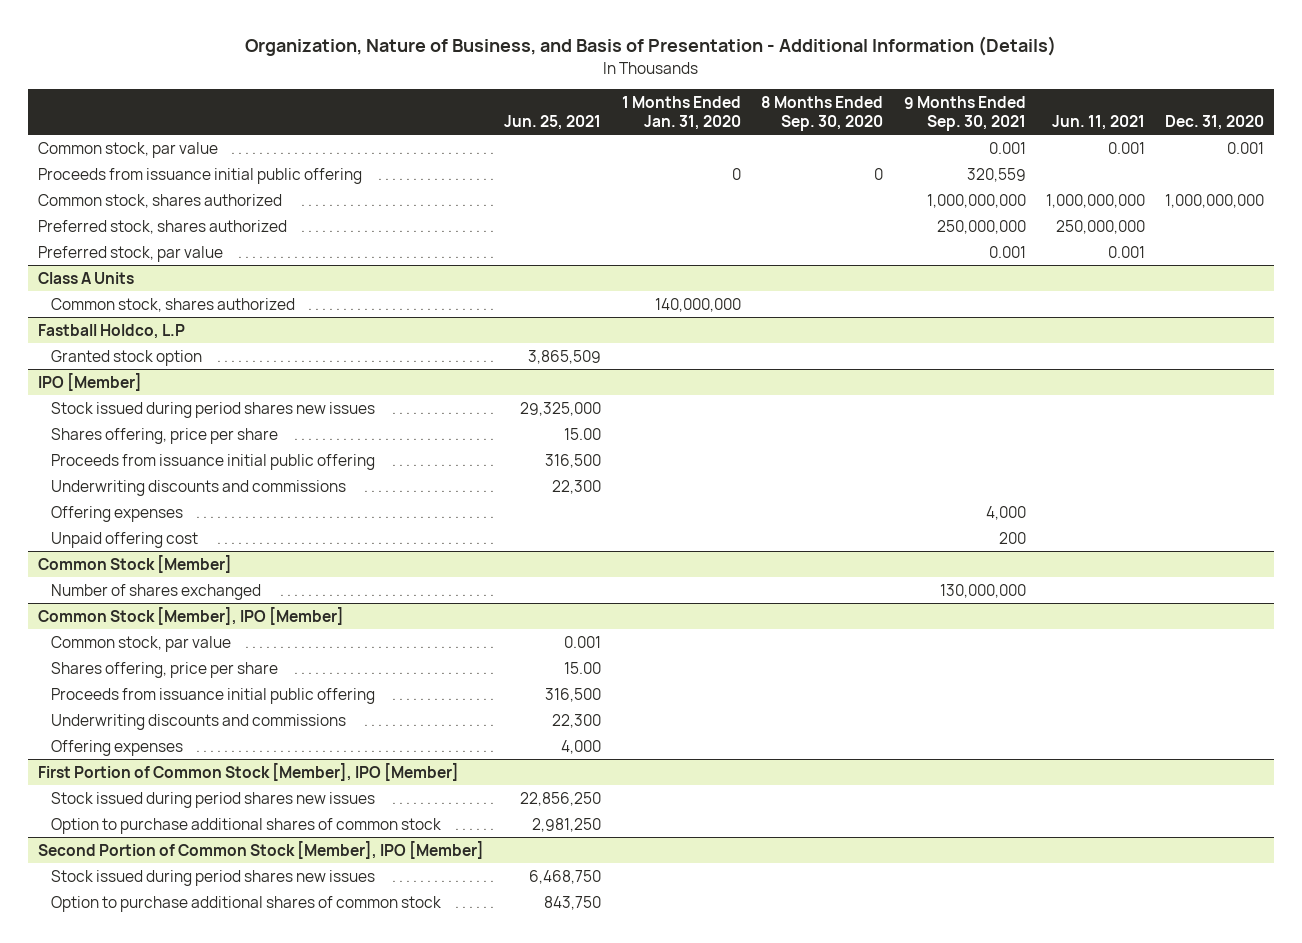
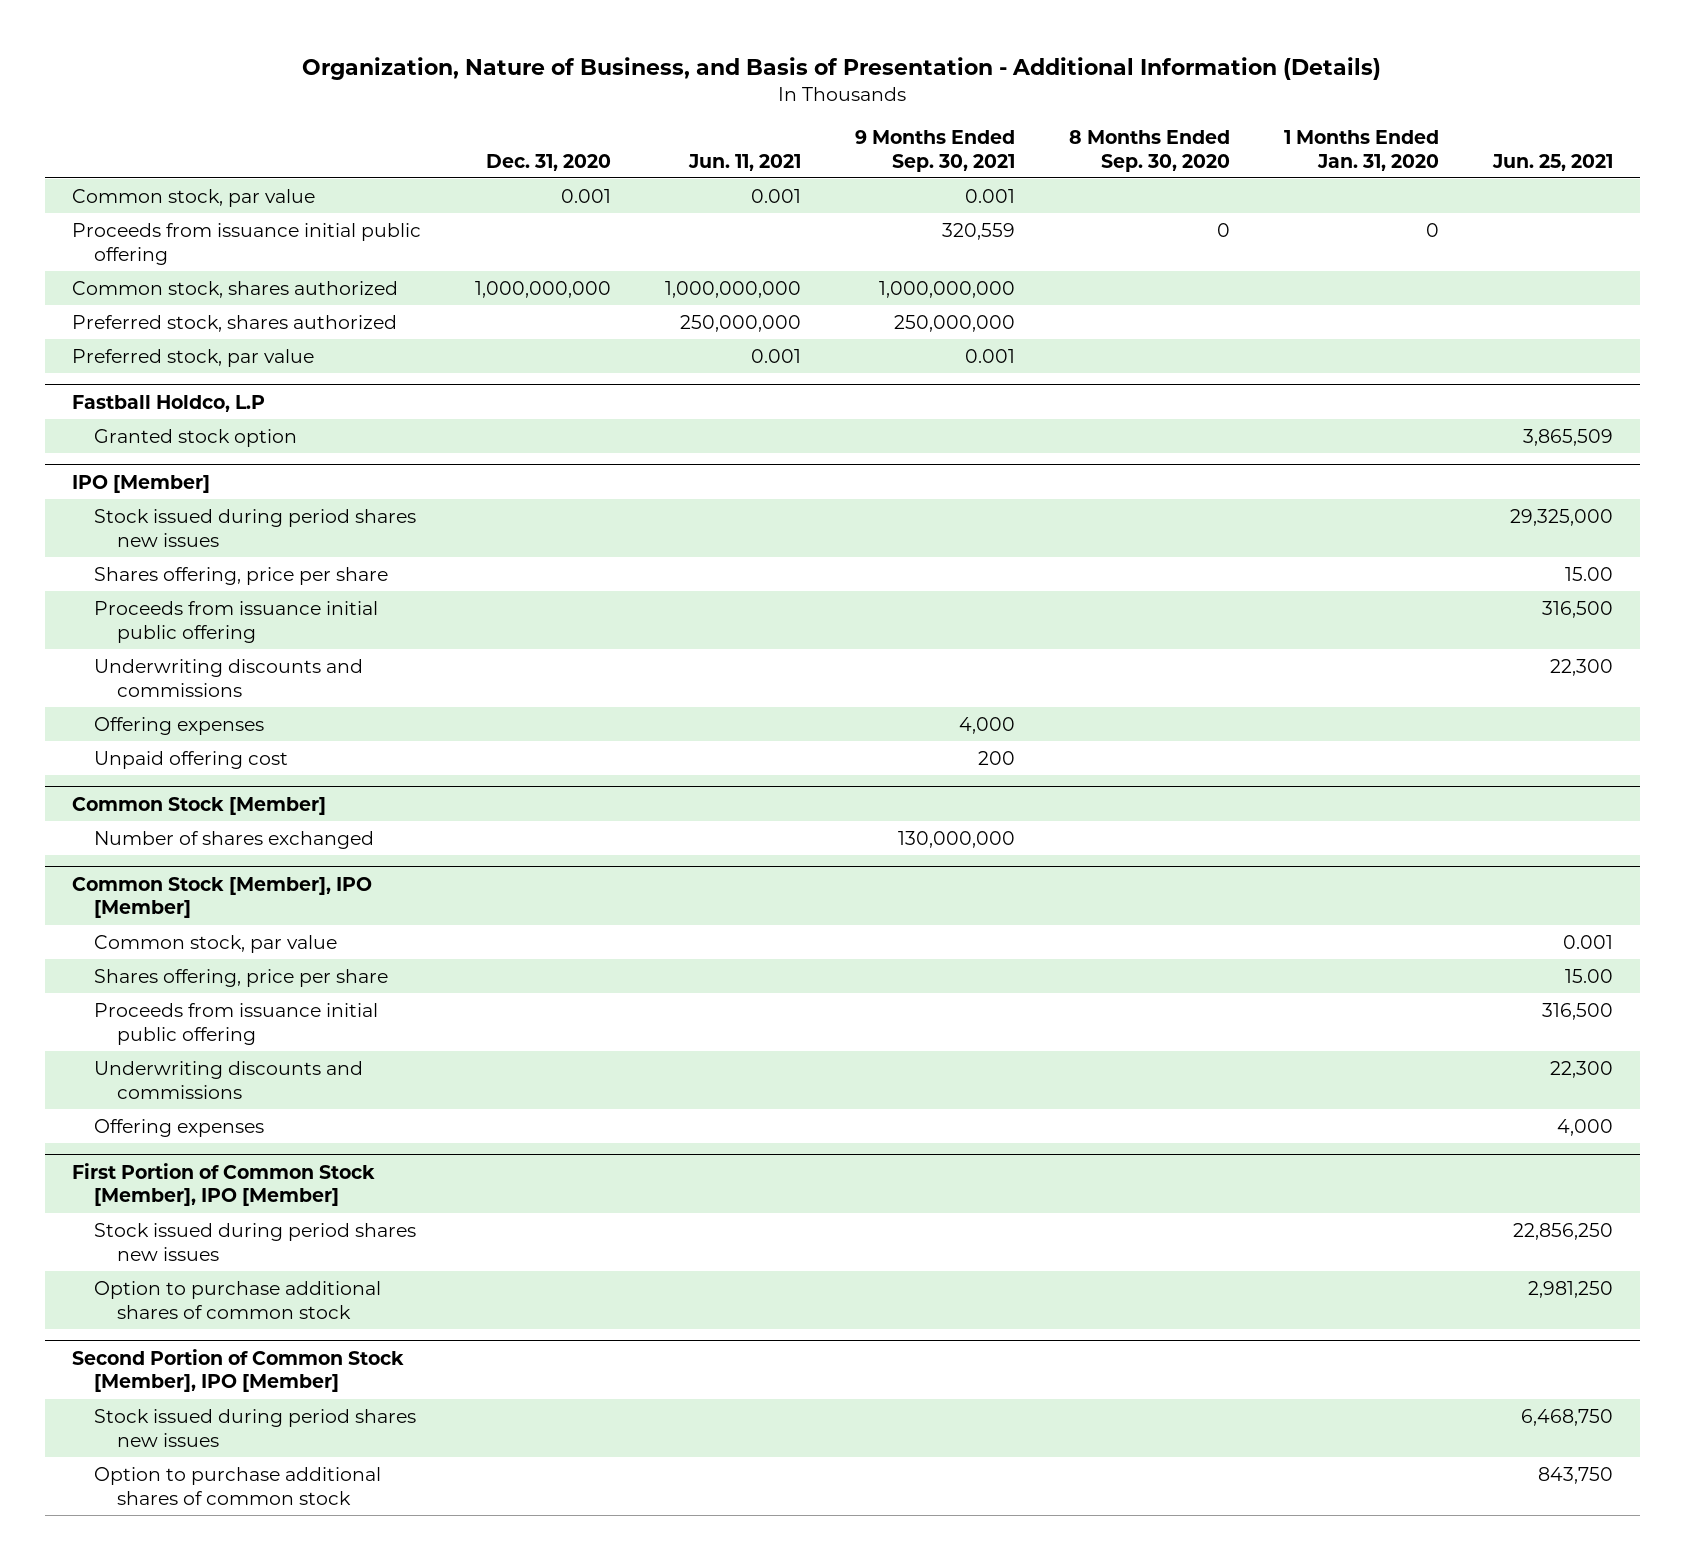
[38,271,135,284] Class A Units -> none
[50,297,295,312] Common stock, shares authorized -> none

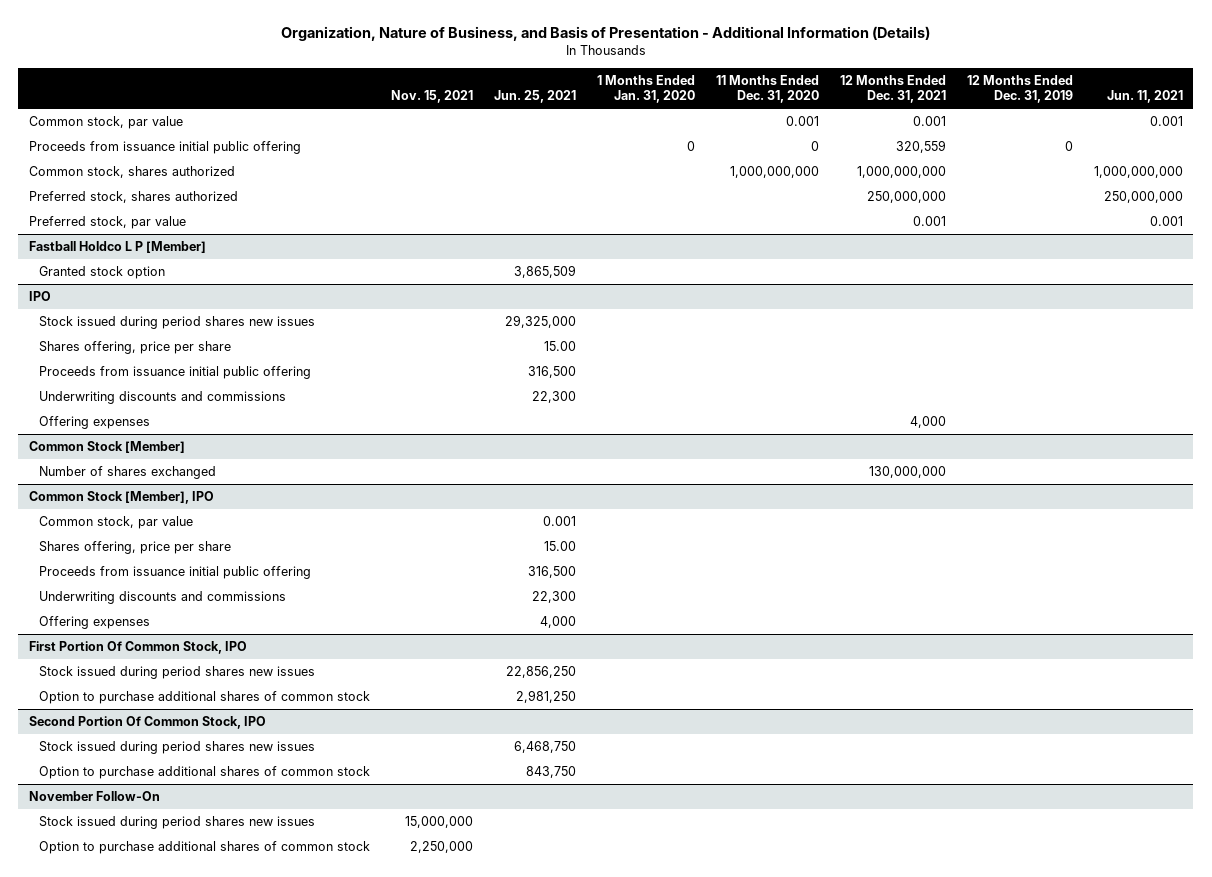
[485,153,611,171] Dec. 31, 2020 -> none
[854,129,1015,172] 9 Months Ended Sep. 30, 2021 -> none
[1068,129,1230,172] 8 Months Ended Sep. 30, 2020 -> none
none -> [391,90,474,104] Nov. 15, 2021
none -> [715,74,819,104] 11 Months Ended Dec. 31, 2020
none -> [839,74,946,104] 12 Months Ended Dec. 31, 2021
none -> [966,74,1073,104] 12 Months Ended Dec. 31, 2019
[71,394,265,412] Fastball Holdco, L.P -> [28,241,206,254] Fastball Holdco L P [Member]
[71,474,210,493] IPO [Member] -> [28,291,51,302] IPO
[94,750,289,769] Unpaid offering cost -> none
[71,876,372,919] Common Stock [Member], IPO [Member] -> [28,491,214,505] Common Stock [Member], IPO
[71,1162,375,1207] First Portion of Common Stock [Member], IPO [Member] -> [28,641,247,655] First Portion Of Common Stock, IPO
[71,1348,404,1393] Second Portion of Common Stock [Member], IPO [Member] -> [28,716,266,730] Second Portion Of Common Stock, IPO
none -> [28,791,160,802] November Follow-On
none -> [39,816,316,830] Stock issued during period shares new issues
none -> [39,841,371,855] Option to purchase additional shares of common stock

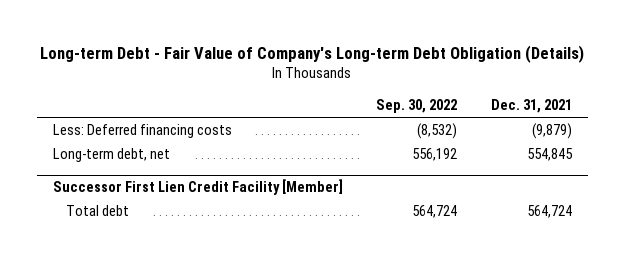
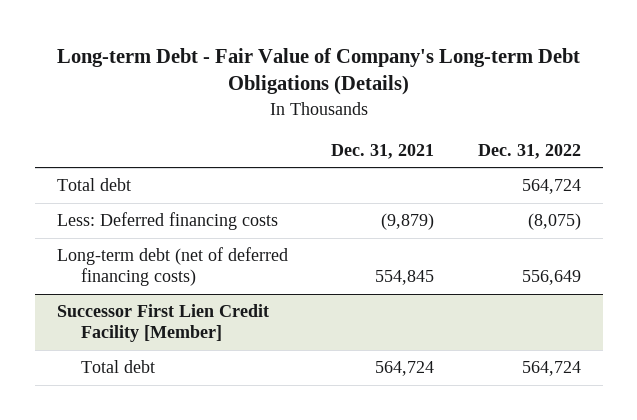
[40,45,585,64] Long-term Debt - Fair Value of Company's Long-term Debt Obligation (Details) -> [56,47,580,96] Long-term Debt - Fair Value of Company's Long-term Debt Obligations (Details)
[376,99,458,114] Sep. 30, 2022 -> none
none -> [477,143,581,159] Dec. 31, 2022
none -> [56,178,131,192] Total debt
[53,148,171,163] Long-term debt, net -> [56,247,288,287] Long-term debt (net of deferred financing costs)

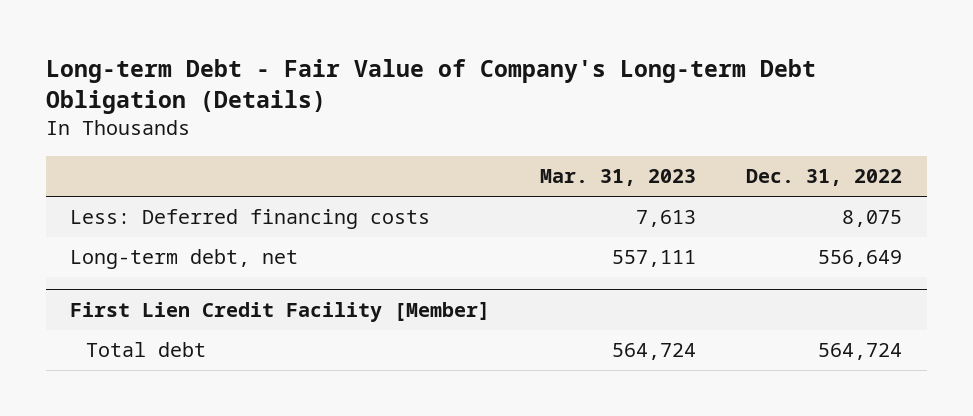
[56,47,580,96] Long-term Debt - Fair Value of Company's Long-term Debt Obligations (Details) -> [45,58,816,115] Long-term Debt - Fair Value of Company's Long-term Debt Obligation (Details)
[331,143,435,159] Dec. 31, 2021 -> none
none -> [540,169,697,187] Mar. 31, 2023
[56,178,131,192] Total debt -> none
[527,213,581,231] (8,075) -> [842,210,903,228] 8,075
[56,247,288,287] Long-term debt (net of deferred financing costs) -> [70,249,299,270] Long-term debt, net
[56,304,269,343] Successor First Lien Credit Facility [Member] -> [70,302,491,323] First Lien Credit Facility [Member]

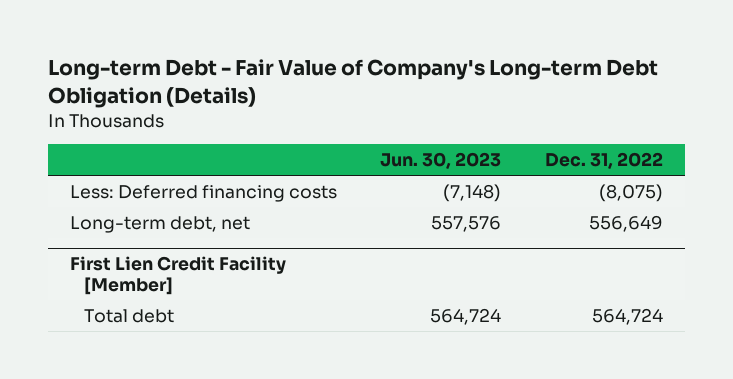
[540,169,697,187] Mar. 31, 2023 -> none
none -> [380,152,502,170] Jun. 30, 2023
[842,210,903,228] 8,075 -> [599,183,664,202] (8,075)

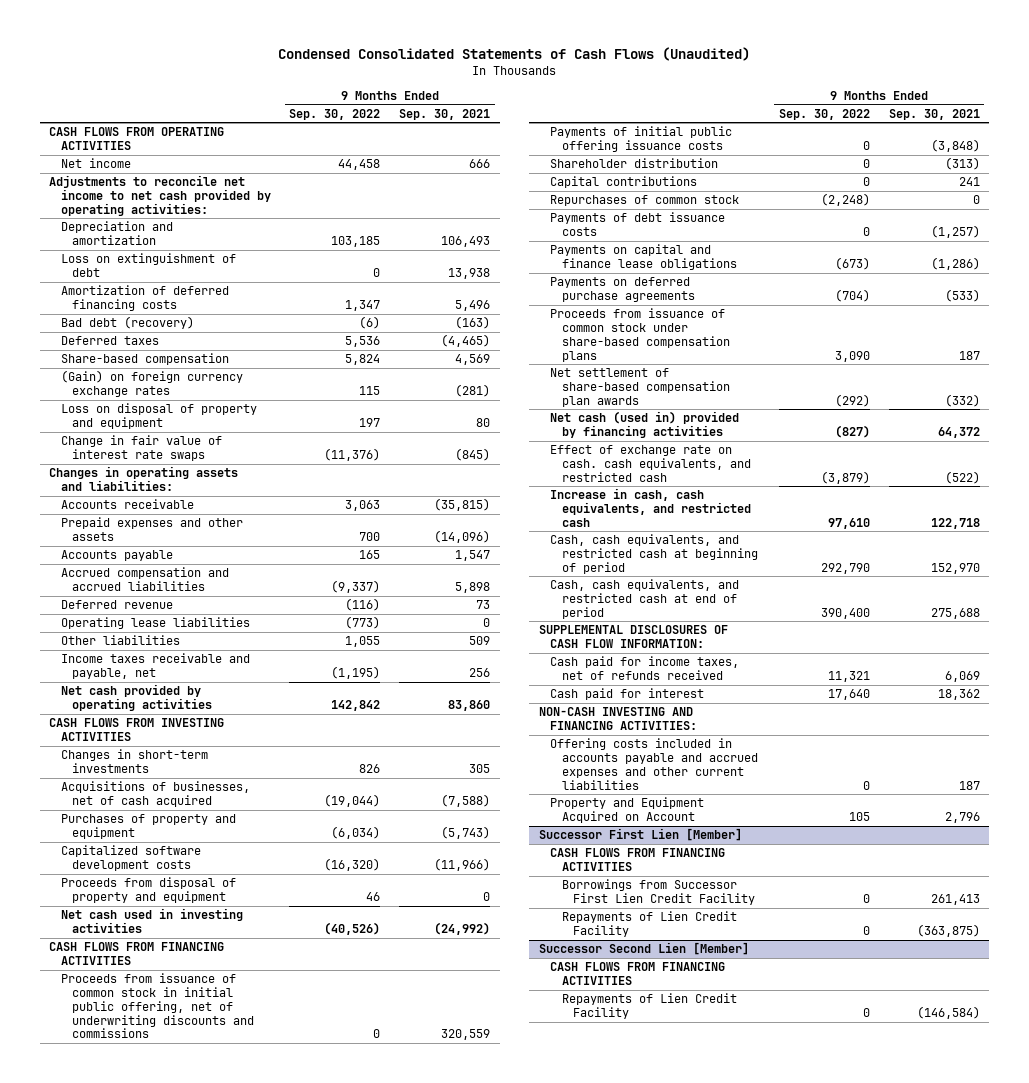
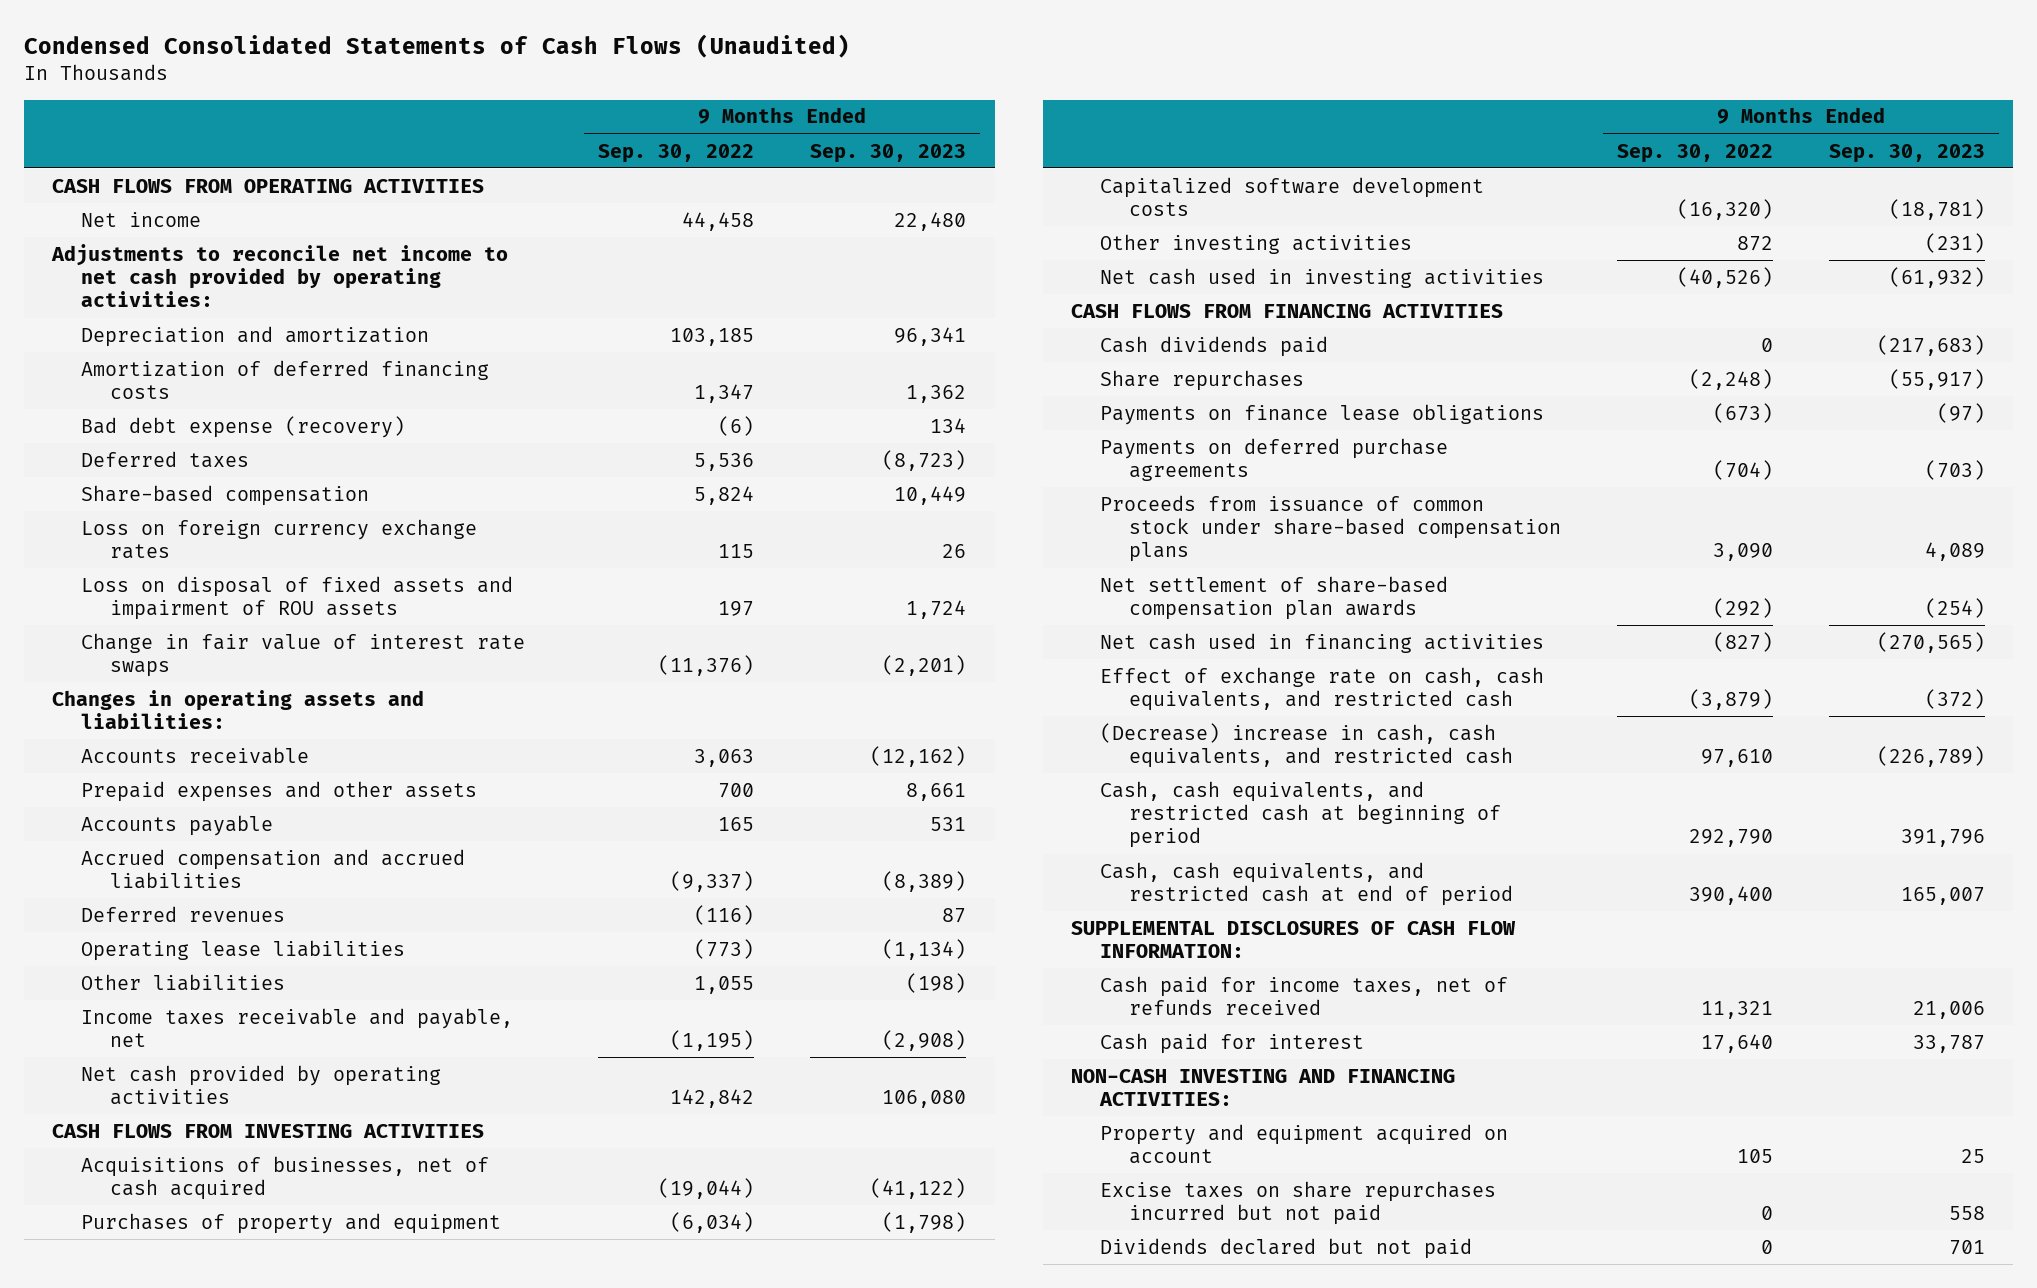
[399,108,491,120] Sep. 30, 2021 -> none
none -> [810,143,967,163] Sep. 30, 2023
[60,253,236,278] Loss on extinguishment of debt -> none
[60,316,194,330] Bad debt (recovery) -> [81,415,406,438] Bad debt expense (recovery)
[60,370,243,398] (Gain) on foreign currency exchange rates -> [81,518,478,560] Loss on foreign currency exchange rates
[60,403,257,430] Loss on disposal of property and equipment -> [81,575,514,621] Loss on disposal of fixed assets and impairment of ROU assets
[60,600,173,610] Deferred revenue -> [81,905,286,922] Deferred revenues
[60,749,208,774] Changes in short-term investments -> none
[60,877,236,904] Proceeds from disposal of property and equipment -> none
none -> [1099,233,1412,254] Other investing activities
[60,973,255,1039] Proceeds from issuance of common stock in initial public offering, net of underwriting discounts and commissions -> none
[550,126,733,153] Payments of initial public offering issuance costs -> none
[550,158,719,169] Shareholder distribution -> none
[550,176,698,189] Capital contributions -> none
[550,212,726,237] Payments of debt issuance costs -> none
none -> [1099,335,1328,357] Cash dividends paid
[550,195,740,207] Repurchases of common stock -> [1099,369,1304,391] Share repurchases
[550,244,737,271] Payments on capital and finance lease obligations -> [1099,403,1544,425] Payments on finance lease obligations
[550,411,740,439] Net cash (used in) provided by financing activities -> [1099,632,1544,653] Net cash used in financing activities
[550,445,751,482] Effect of exchange rate on cash. cash equivalents, and restricted cash -> [1099,666,1544,712] Effect of exchange rate on cash, cash equivalents, and restricted cash
[550,488,751,527] Increase in cash, cash equivalents, and restricted cash -> [1099,722,1513,769] (Decrease) increase in cash, cash equivalents, and restricted cash
[550,738,758,790] Offering costs included in accounts payable and accrued expenses and other current liabilities -> none
[538,828,742,842] Successor First Lien [Member] -> none
[550,848,726,872] CASH FLOWS FROM FINANCING ACTIVITIES -> none
[561,879,756,906] Borrowings from Successor First Lien Credit Facility -> none
[561,911,737,938] Repayments of Lien Credit Facility -> none
[538,942,749,956] Successor Second Lien [Member] -> none
[550,962,726,986] CASH FLOWS FROM FINANCING ACTIVITIES -> none
[561,993,737,1020] Repayments of Lien Credit Facility -> none
[550,797,705,824] Property and Equipment Acquired on Account -> [1099,1123,1508,1165] Property and equipment acquired on account
none -> [1099,1180,1496,1226] Excise taxes on share repurchases incurred but not paid
none -> [1099,1237,1472,1259] Dividends declared but not paid

